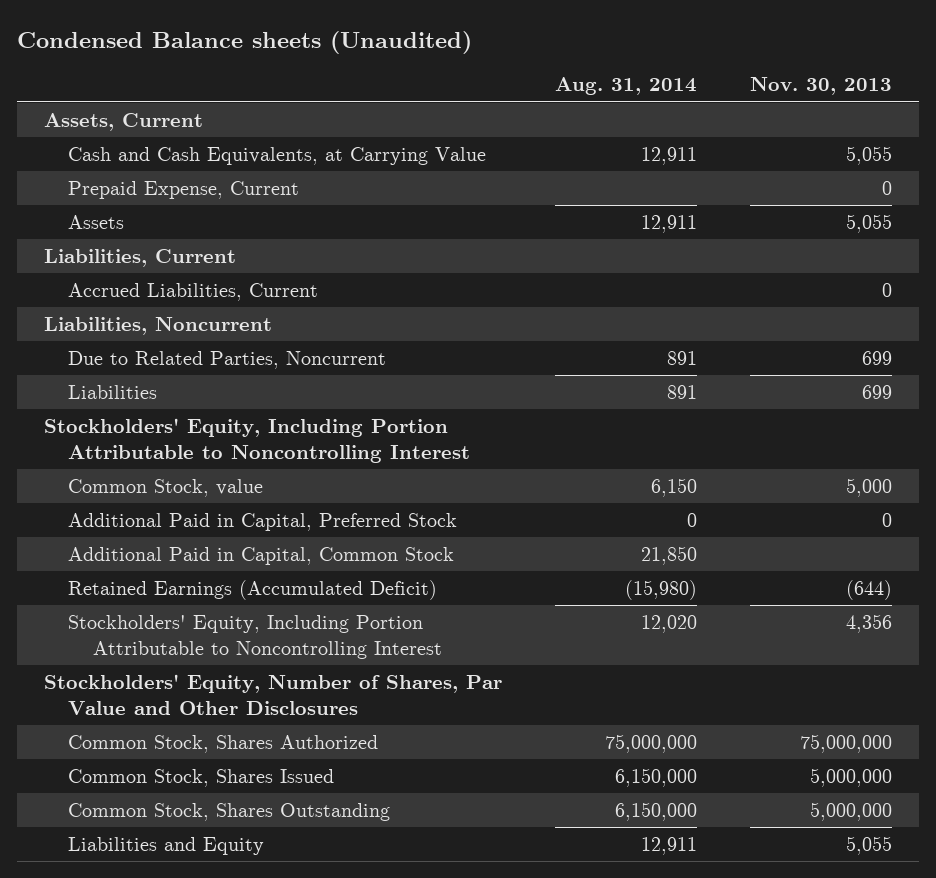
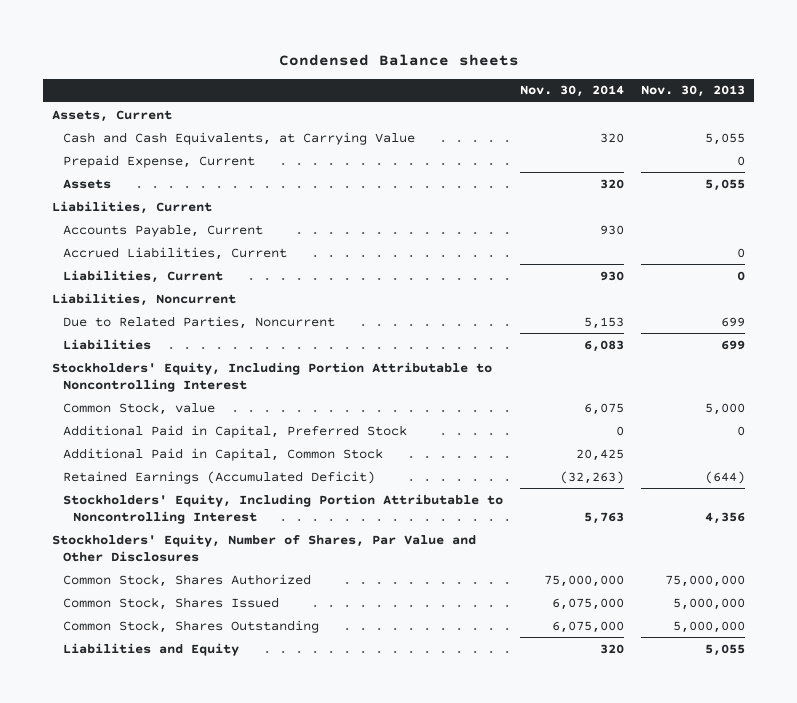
[17,30,473,54] Condensed Balance sheets (Unaudited) -> [278,53,519,66] Condensed Balance sheets
[554,77,697,96] Aug. 31, 2014 -> none
none -> [519,85,624,98] Nov. 30, 2014
none -> [62,223,263,237] Accounts Payable, Current
none -> [62,269,223,283] Liabilities, Current

